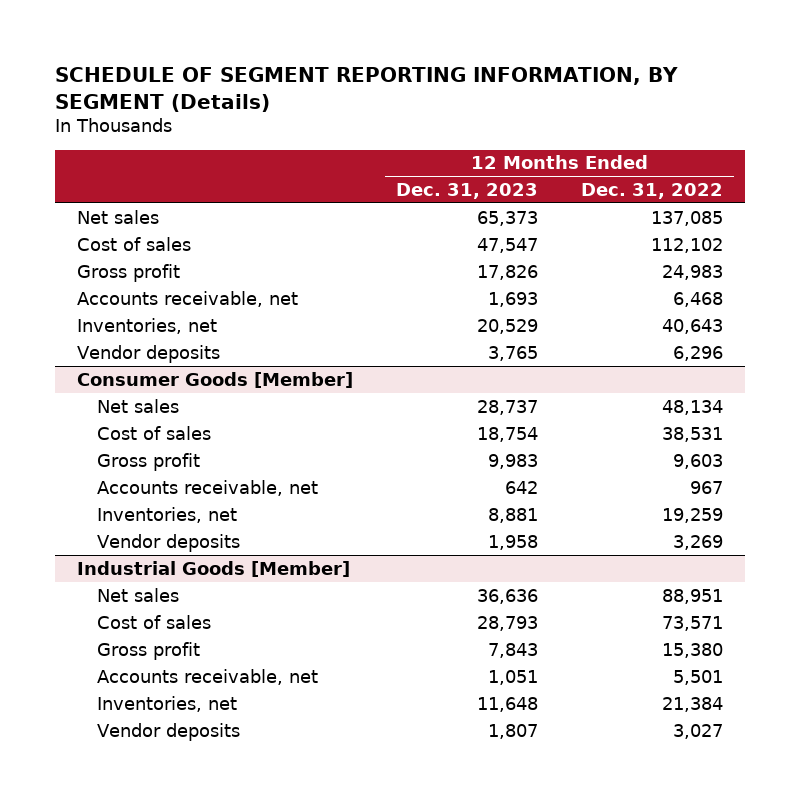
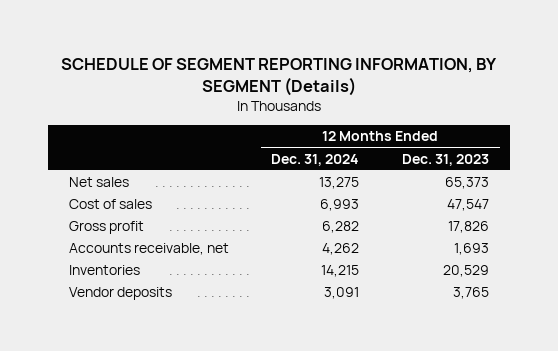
[581,182,724,199] Dec. 31, 2022 -> none
none -> [271,153,360,166] Dec. 31, 2024
[76,317,217,334] Inventories, net -> [68,265,140,276] Inventories
[76,371,353,388] Consumer Goods [Member] -> none
[97,398,180,413] Net sales -> none
[97,425,212,440] Cost of sales -> none
[97,452,201,471] Gross profit -> none
[97,479,319,496] Accounts receivable, net -> none
[97,506,238,523] Inventories, net -> none
[97,533,241,552] Vendor deposits -> none
[76,560,350,577] Industrial Goods [Member] -> none
[97,587,180,602] Net sales -> none
[97,614,212,629] Cost of sales -> none
[97,641,201,660] Gross profit -> none
[97,668,319,685] Accounts receivable, net -> none
[97,695,238,712] Inventories, net -> none
[97,722,241,741] Vendor deposits -> none

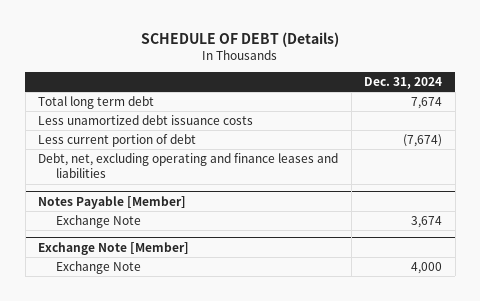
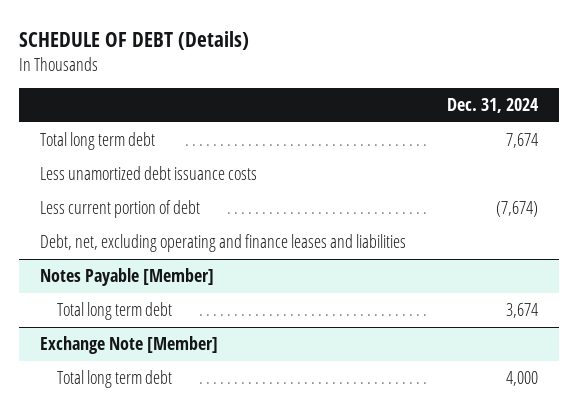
[55,215,141,229] Exchange Note -> [56,302,172,321] Total long term debt
[55,261,141,275] Exchange Note -> none
none -> [56,370,172,389] Total long term debt

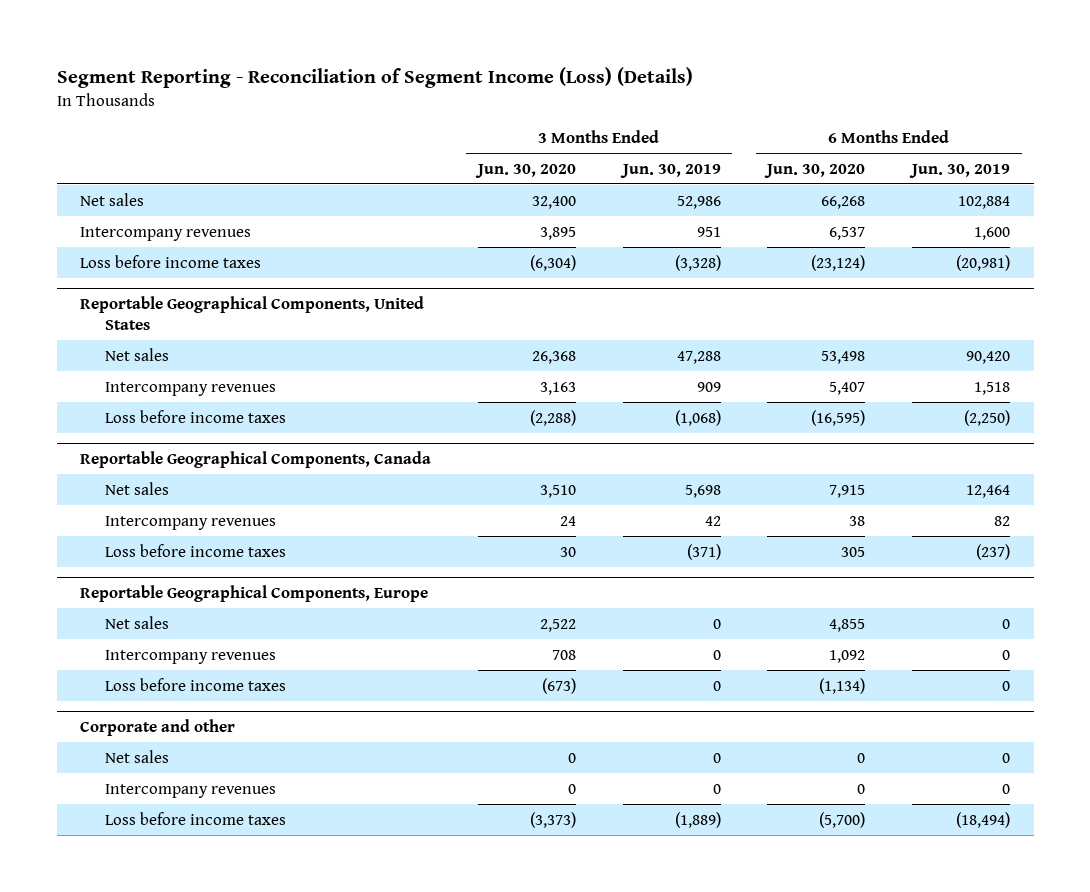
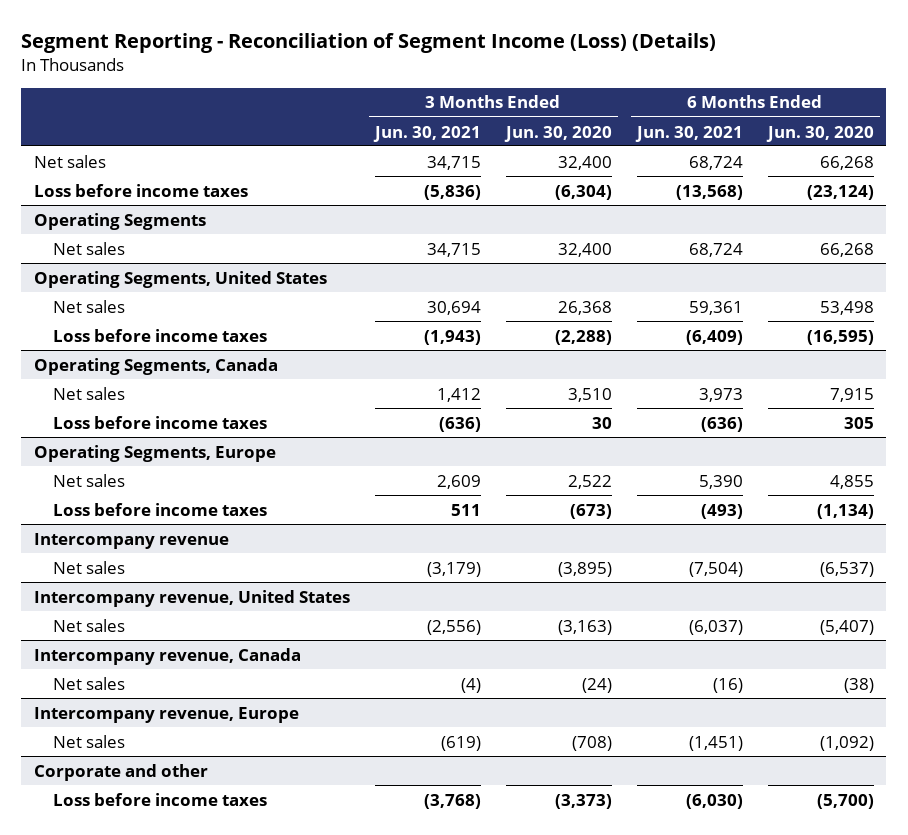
[619,163,721,178] Jun. 30, 2019 -> none
[909,163,1011,178] Jun. 30, 2019 -> none
none -> [372,125,481,142] Jun. 30, 2021
none -> [634,125,743,142] Jun. 30, 2021
[80,226,252,241] Intercompany revenues -> none
[80,296,425,331] Reportable Geographical Components, United States -> none
none -> [33,212,206,230] Operating Segments
none -> [53,241,126,255] Net sales
none -> [33,270,327,288] Operating Segments, United States
[104,381,276,396] Intercompany revenues -> none
[80,451,432,469] Reportable Geographical Components, Canada -> none
none -> [33,357,278,375] Operating Segments, Canada
[104,515,276,530] Intercompany revenues -> none
[80,585,429,603] Reportable Geographical Components, Europe -> none
none -> [33,444,276,462] Operating Segments, Europe
[104,649,276,664] Intercompany revenues -> none
none -> [33,532,229,549] Intercompany revenue
none -> [53,560,126,574] Net sales
none -> [33,589,350,607] Intercompany revenue, United States
none -> [53,618,126,632] Net sales
none -> [33,647,301,665] Intercompany revenue, Canada
none -> [53,676,126,690] Net sales
none -> [33,706,299,723] Intercompany revenue, Europe
none -> [53,734,126,748] Net sales
[104,749,169,763] Net sales -> none
[104,783,276,798] Intercompany revenues -> none

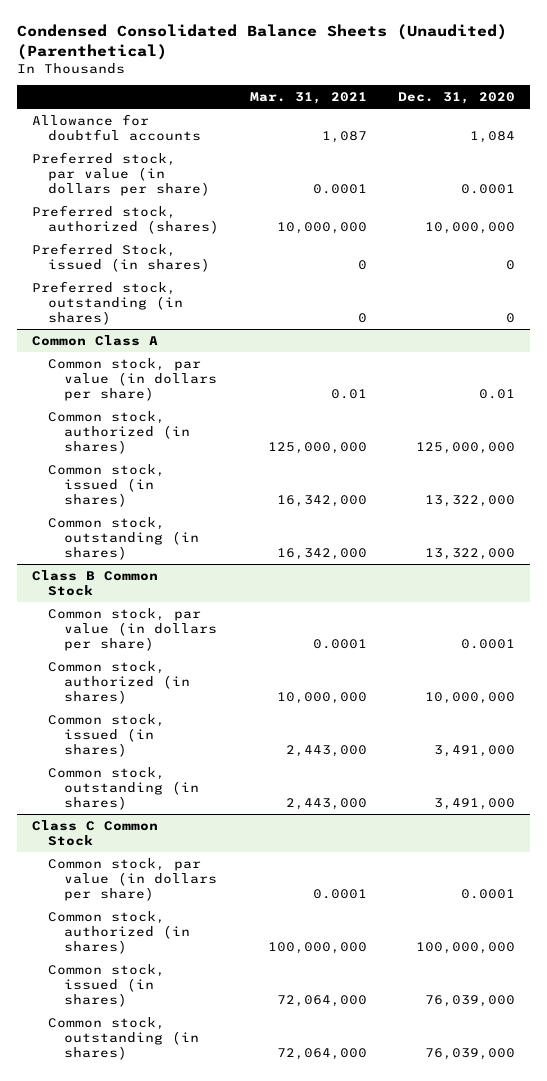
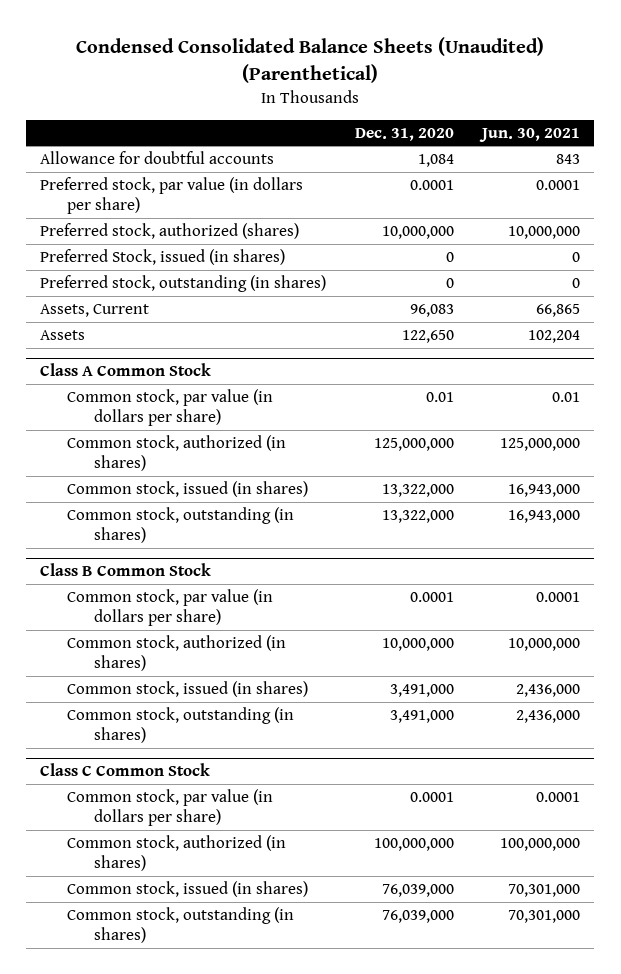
[250,92,368,105] Mar. 31, 2021 -> none
none -> [479,128,581,143] Jun. 30, 2021
none -> [40,304,150,318] Assets, Current
none -> [40,330,86,341] Assets
[32,334,159,346] Common Class A -> [40,363,212,377] Class A Common Stock

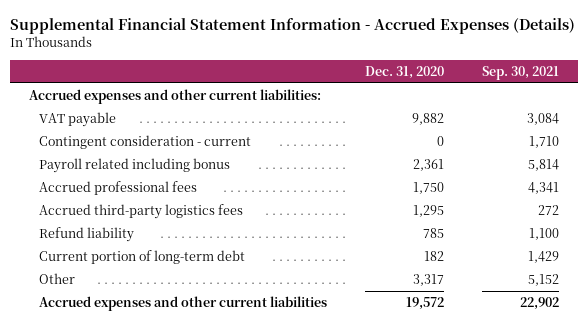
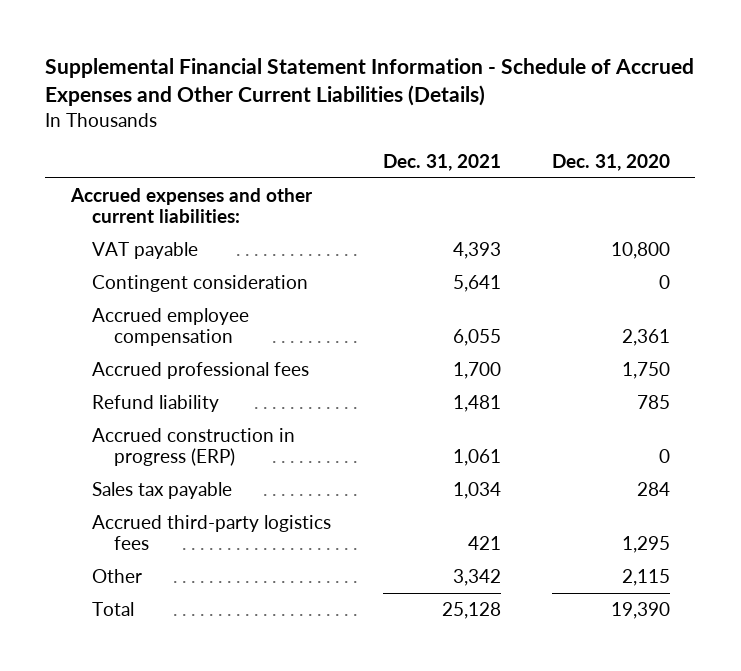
[10,18,576,35] Supplemental Financial Statement Information - Accrued Expenses (Details) -> [45,57,695,107] Supplemental Financial Statement Information - Schedule of Accrued Expenses and Other Current Liabilities (Details)
[481,65,559,80] Sep. 30, 2021 -> none
none -> [382,154,501,172] Dec. 31, 2021
[411,112,444,125] 9,882 -> [610,241,670,259] 10,800
[38,134,251,149] Contingent consideration - current -> [92,274,309,292] Contingent consideration
[38,157,230,173] Payroll related including bonus -> [92,307,250,347] Accrued employee compensation
[38,249,245,264] Current portion of long-term debt -> none
[38,295,327,311] Accrued expenses and other current liabilities -> none
none -> [92,427,296,467] Accrued construction in progress (ERP)
none -> [92,481,233,499] Sales tax payable
[38,203,243,219] Accrued third-party logistics fees -> [92,514,332,551] Accrued third-party logistics fees
[412,273,444,286] 3,317 -> [621,568,670,586] 2,115
none -> [92,601,135,616] Total

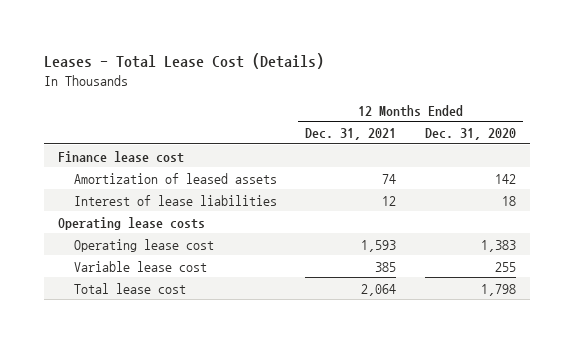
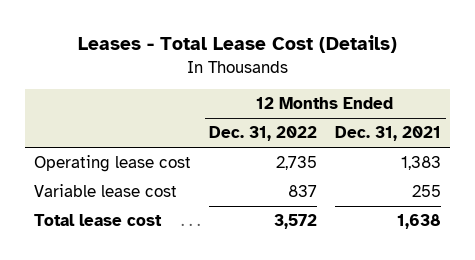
[424,128,516,141] Dec. 31, 2020 -> none
none -> [209,126,318,142] Dec. 31, 2022
[58,150,185,163] Finance lease cost -> none
[73,172,277,184] Amortization of leased assets -> none
[73,194,277,206] Interest of lease liabilities -> none
[58,216,206,230] Operating lease costs -> none
[361,239,397,252] 1,593 -> [401,156,442,171] 1,383
[375,261,397,272] 385 -> [412,185,442,198] 255
[361,283,397,296] 2,064 -> [397,214,442,230] 1,638

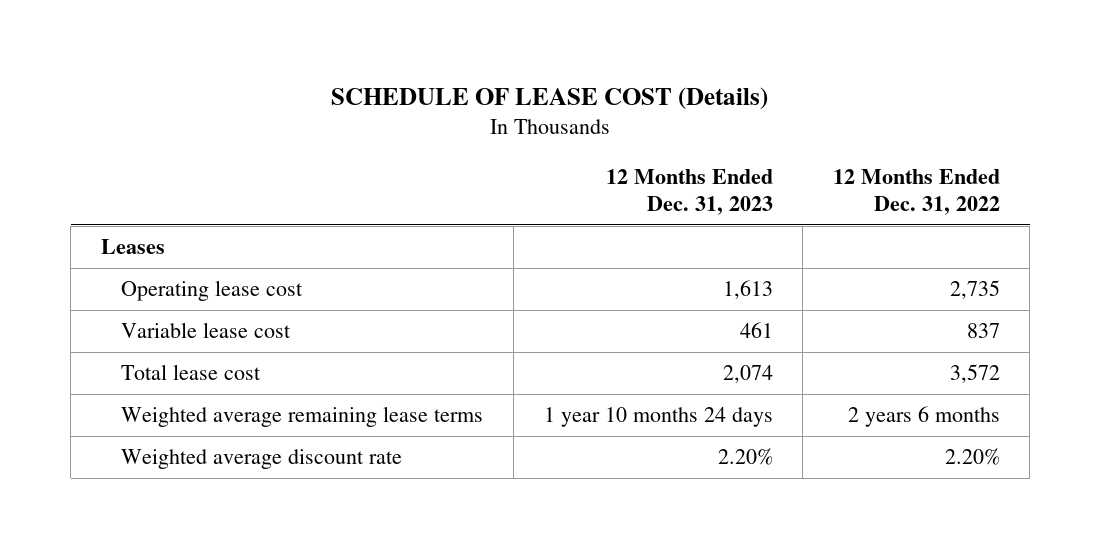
[77,35,397,54] Leases - Total Lease Cost (Details) -> [331,86,769,110] SCHEDULE OF LEASE COST (Details)
[335,126,442,142] Dec. 31, 2021 -> none
none -> [605,168,773,216] 12 Months Ended Dec. 31, 2023
none -> [101,238,166,254] Leases
none -> [121,405,484,427] Weighted average remaining lease terms
none -> [121,448,403,469] Weighted average discount rate

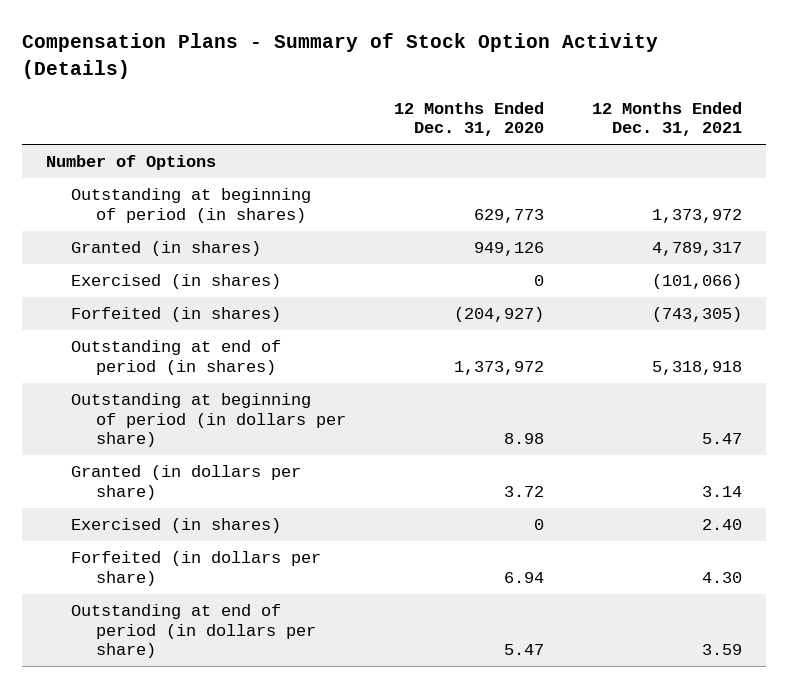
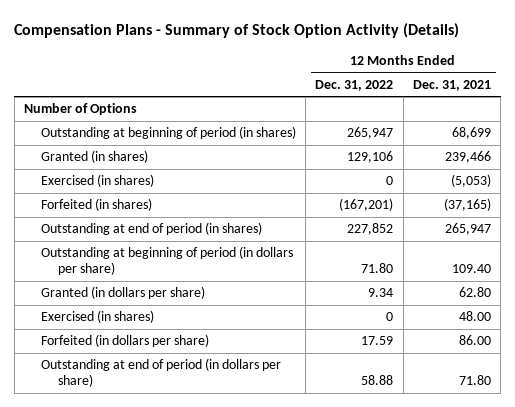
[394,101,545,137] 12 Months Ended Dec. 31, 2020 -> none
none -> [315,79,394,91] Dec. 31, 2022
[652,208,743,223] 1,373,972 -> [451,127,491,140] 68,699
[652,242,743,257] 4,789,317 -> [444,151,491,164] 239,466
[652,274,743,290] (101,066) -> [450,174,491,188] (5,053)
[652,307,743,323] (743,305) -> [443,198,491,212] (37,165)
[652,360,743,375] 5,318,918 -> [444,223,491,236] 265,947
[702,433,743,445] 5.47 -> [451,264,491,274] 109.40
[702,485,743,497] 3.14 -> [458,287,491,298] 62.80
[702,519,743,531] 2.40 -> [458,311,491,322] 48.00
[702,571,743,583] 4.30 -> [458,335,491,346] 86.00
[702,644,743,656] 3.59 -> [458,375,491,386] 71.80

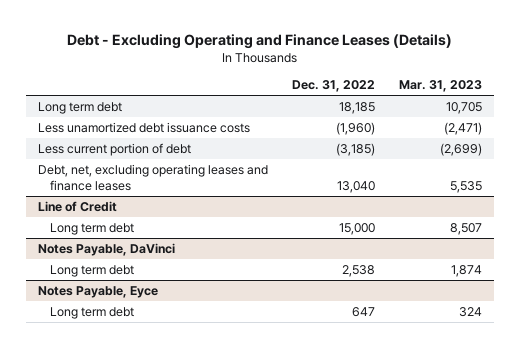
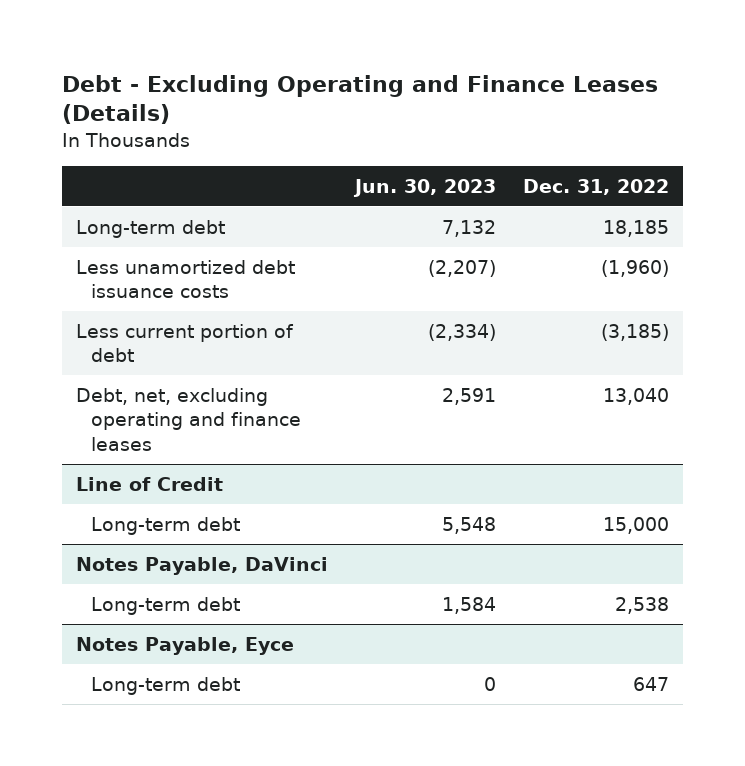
[399,80,483,93] Mar. 31, 2023 -> none
none -> [352,179,496,198] Jun. 30, 2023
[37,101,122,114] Long term debt -> [75,219,225,238] Long-term debt
[37,163,268,191] Debt, net, excluding operating leases and finance leases -> [75,387,302,451] Debt, net, excluding operating and finance leases
[49,222,134,235] Long term debt -> [91,516,241,535] Long-term debt
[49,264,134,277] Long term debt -> [91,596,241,615] Long-term debt
[49,306,134,319] Long term debt -> [91,676,241,695] Long-term debt

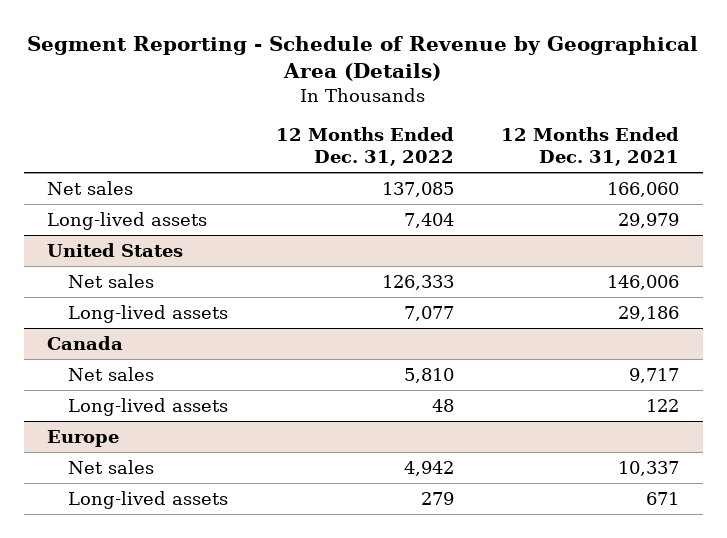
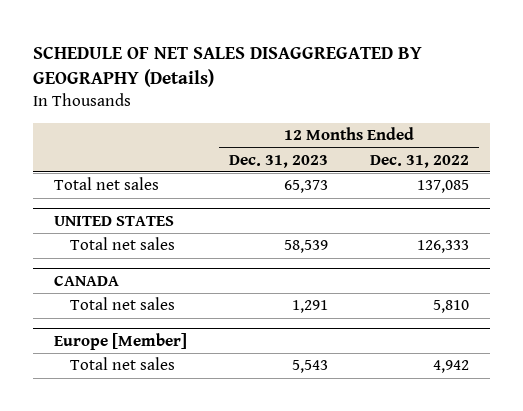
[27,35,699,81] Segment Reporting - Schedule of Revenue by Geographical Area (Details) -> [33,45,423,88] SCHEDULE OF NET SALES DISAGGREGATED BY GEOGRAPHY (Details)
[501,126,680,167] 12 Months Ended Dec. 31, 2021 -> none
none -> [229,154,329,168] Dec. 31, 2023
[47,211,208,230] Long-lived assets -> none
[68,304,229,323] Long-lived assets -> none
[68,397,229,416] Long-lived assets -> none
[68,490,229,509] Long-lived assets -> none
[47,180,134,195] Net sales -> [54,177,160,191] Total net sales
[47,242,184,257] United States -> [54,215,175,226] UNITED STATES
[68,273,155,288] Net sales -> [70,237,176,251] Total net sales
[47,335,124,350] Canada -> [54,274,120,286] CANADA
[68,366,155,381] Net sales -> [70,297,176,311] Total net sales
[47,429,120,447] Europe -> [54,332,188,350] Europe [Member]
[68,459,155,474] Net sales -> [70,357,176,371] Total net sales

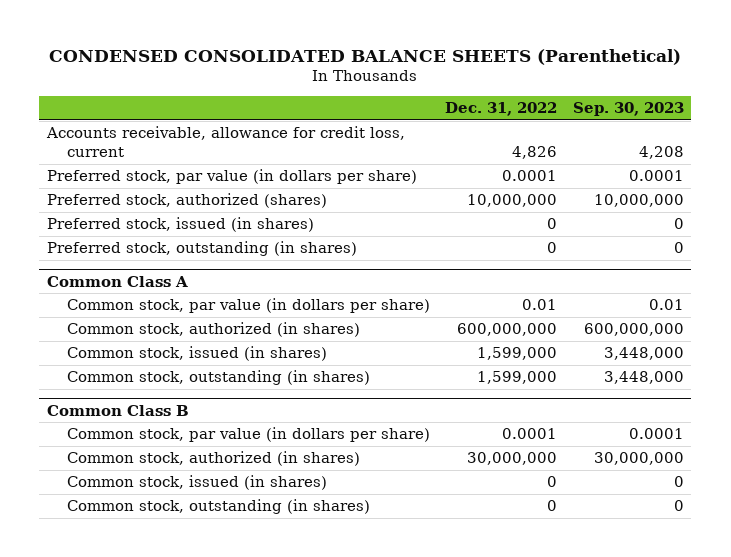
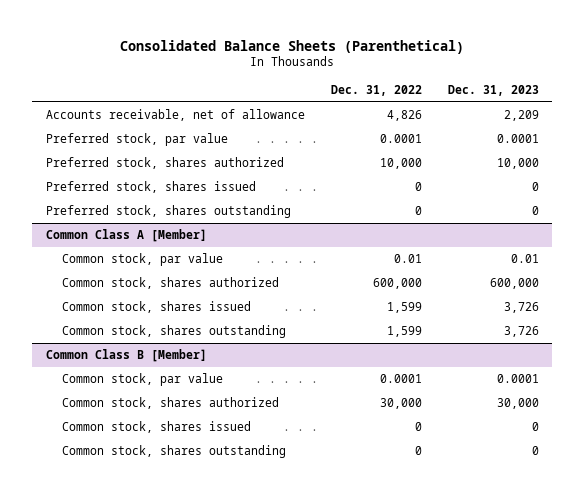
[49,48,682,65] CONDENSED CONSOLIDATED BALANCE SHEETS (Parenthetical) -> [120,39,465,54] Consolidated Balance Sheets (Parenthetical)
[572,102,684,117] Sep. 30, 2023 -> none
none -> [447,85,539,97] Dec. 31, 2023
[45,126,405,158] Accounts receivable, allowance for credit loss, current -> [45,108,305,121] Accounts receivable, net of allowance
[46,169,417,185] Preferred stock, par value (in dollars per share) -> [45,132,228,146] Preferred stock, par value
[46,193,327,209] Preferred stock, authorized (shares) -> [45,156,284,169] Preferred stock, shares authorized
[467,194,558,208] 10,000,000 -> [379,157,422,169] 10,000
[46,217,314,233] Preferred stock, issued (in shares) -> [45,180,256,193] Preferred stock, shares issued
[46,241,357,257] Preferred stock, outstanding (in shares) -> [45,204,291,218] Preferred stock, shares outstanding
[46,275,188,287] Common Class A -> [45,228,207,242] Common Class A [Member]
[67,298,431,314] Common stock, par value (in dollars per share) -> [62,252,224,266] Common stock, par value
[67,322,361,338] Common stock, authorized (in shares) -> [62,276,280,289] Common stock, shares authorized
[457,323,558,337] 600,000,000 -> [372,277,422,289] 600,000
[67,346,328,362] Common stock, issued (in shares) -> [62,300,252,313] Common stock, shares issued
[477,347,558,361] 1,599,000 -> [386,301,422,313] 1,599
[67,370,371,386] Common stock, outstanding (in shares) -> [62,324,287,338] Common stock, shares outstanding
[477,371,558,385] 1,599,000 -> [386,325,422,337] 1,599
[46,404,189,416] Common Class B -> [45,348,207,362] Common Class B [Member]
[67,427,431,443] Common stock, par value (in dollars per share) -> [62,372,224,386] Common stock, par value
[67,451,361,467] Common stock, authorized (in shares) -> [62,396,280,409] Common stock, shares authorized
[467,452,558,466] 30,000,000 -> [379,397,422,409] 30,000
[67,475,328,491] Common stock, issued (in shares) -> [62,420,252,433] Common stock, shares issued
[67,499,371,515] Common stock, outstanding (in shares) -> [62,444,287,458] Common stock, shares outstanding

